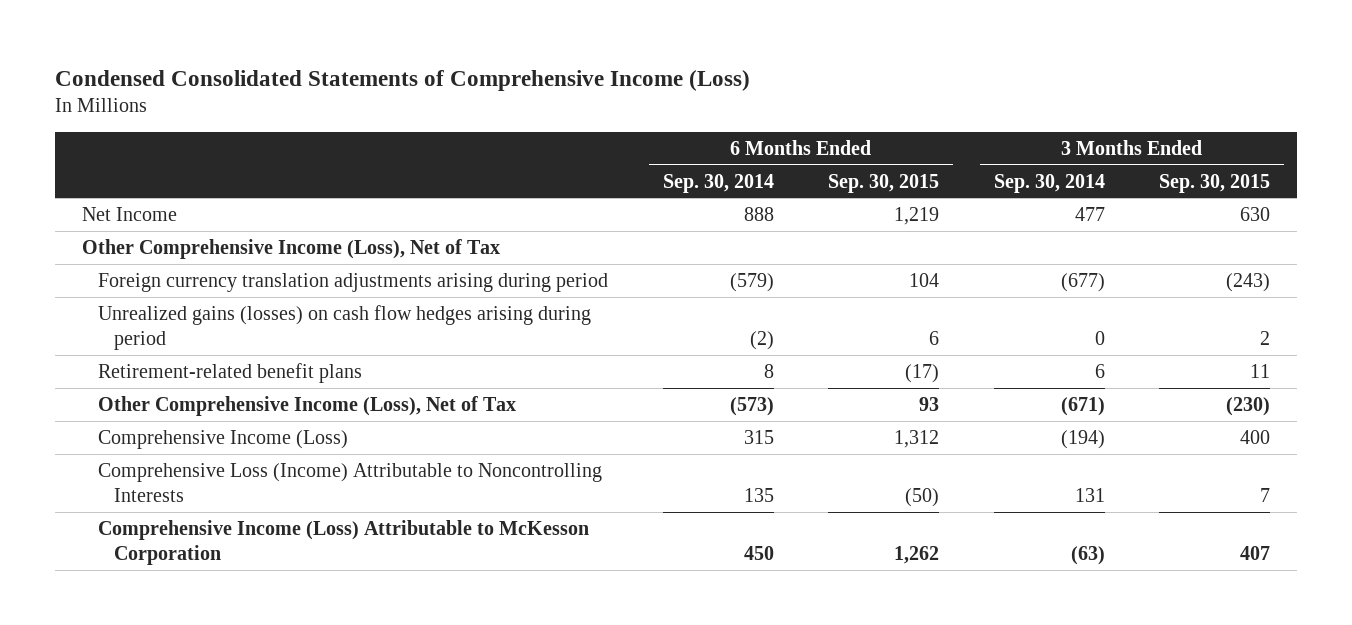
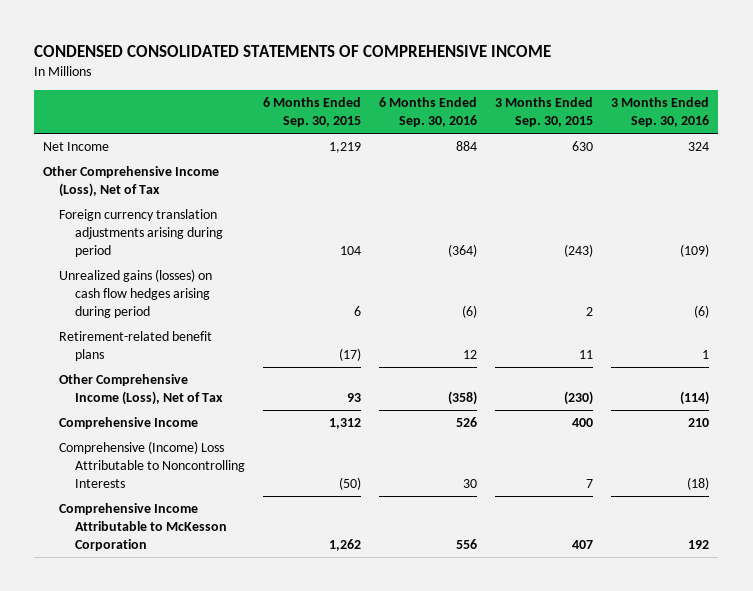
[54,69,750,91] Condensed Consolidated Statements of Comprehensive Income (Loss) -> [34,44,552,57] CONDENSED CONSOLIDATED STATEMENTS OF COMPREHENSIVE INCOME
[662,173,774,193] Sep. 30, 2014 -> none
[993,173,1105,193] Sep. 30, 2014 -> none
none -> [378,97,477,128] 6 Months Ended Sep. 30, 2016
none -> [611,97,710,128] 3 Months Ended Sep. 30, 2016
[98,429,349,449] Comprehensive Income (Loss) -> [59,417,199,430] Comprehensive Income
[98,462,603,503] Comprehensive Loss (Income) Attributable to Noncontrolling Interests -> [59,441,245,488] Comprehensive (Income) Loss Attributable to Noncontrolling Interests
[98,519,590,566] Comprehensive Income (Loss) Attributable to McKesson Corporation -> [59,503,227,551] Comprehensive Income Attributable to McKesson Corporation

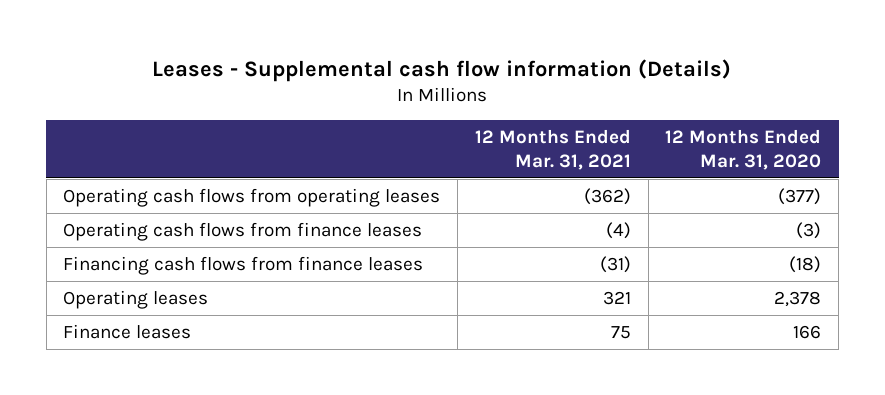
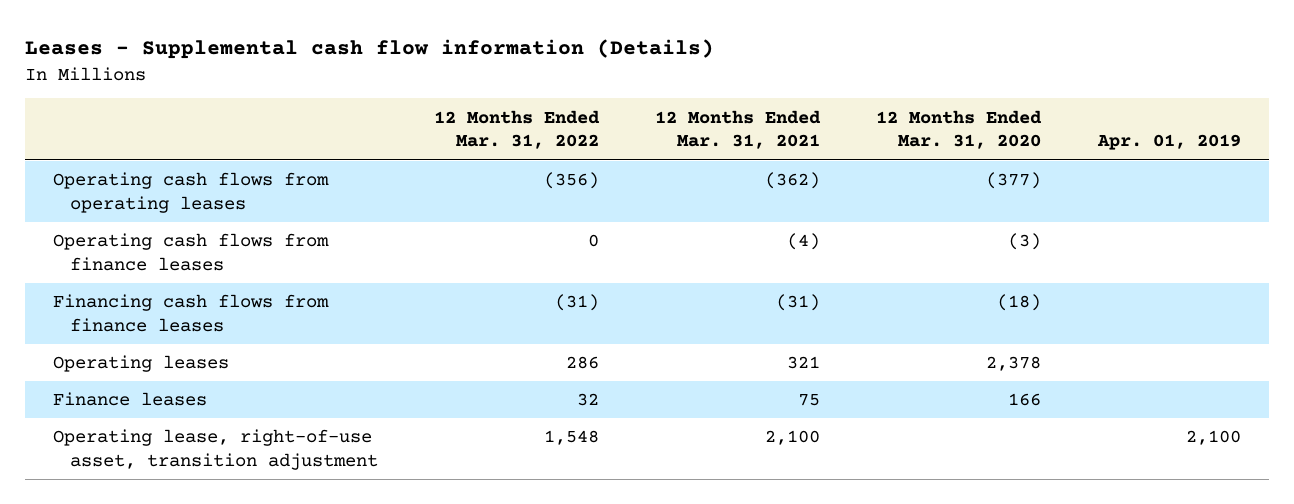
none -> [434,109,601,150] 12 Months Ended Mar. 31, 2022
none -> [1096,134,1241,151] Apr. 01, 2019
none -> [53,429,379,471] Operating lease, right-of-use asset, transition adjustment

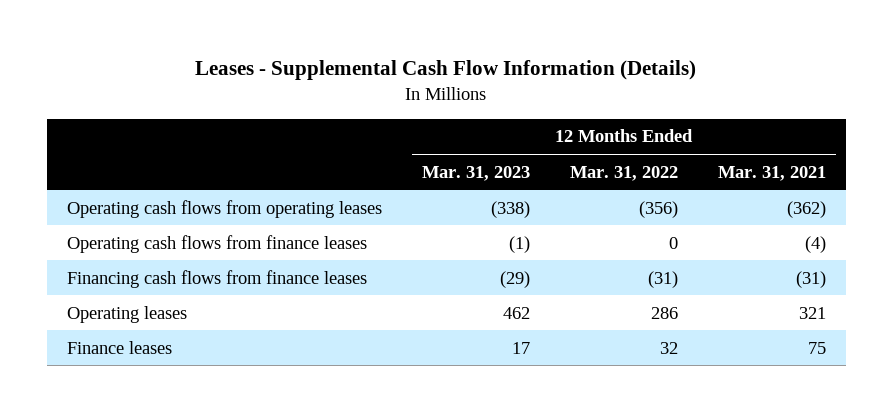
[24,39,714,60] Leases - Supplemental cash flow information (Details) -> [195,60,697,81] Leases - Supplemental Cash Flow Information (Details)
[876,109,1043,150] 12 Months Ended Mar. 31, 2020 -> none
[1096,134,1241,151] Apr. 01, 2019 -> none
none -> [421,165,530,181] Mar. 31, 2023
[53,429,379,471] Operating lease, right-of-use asset, transition adjustment -> none

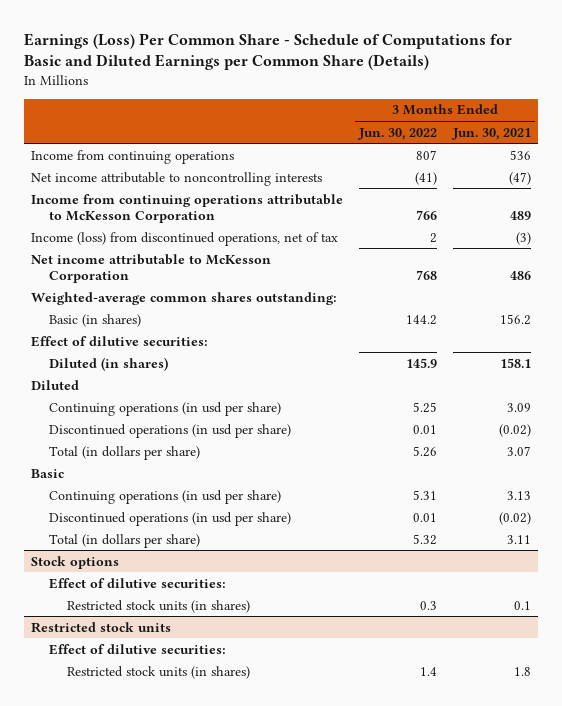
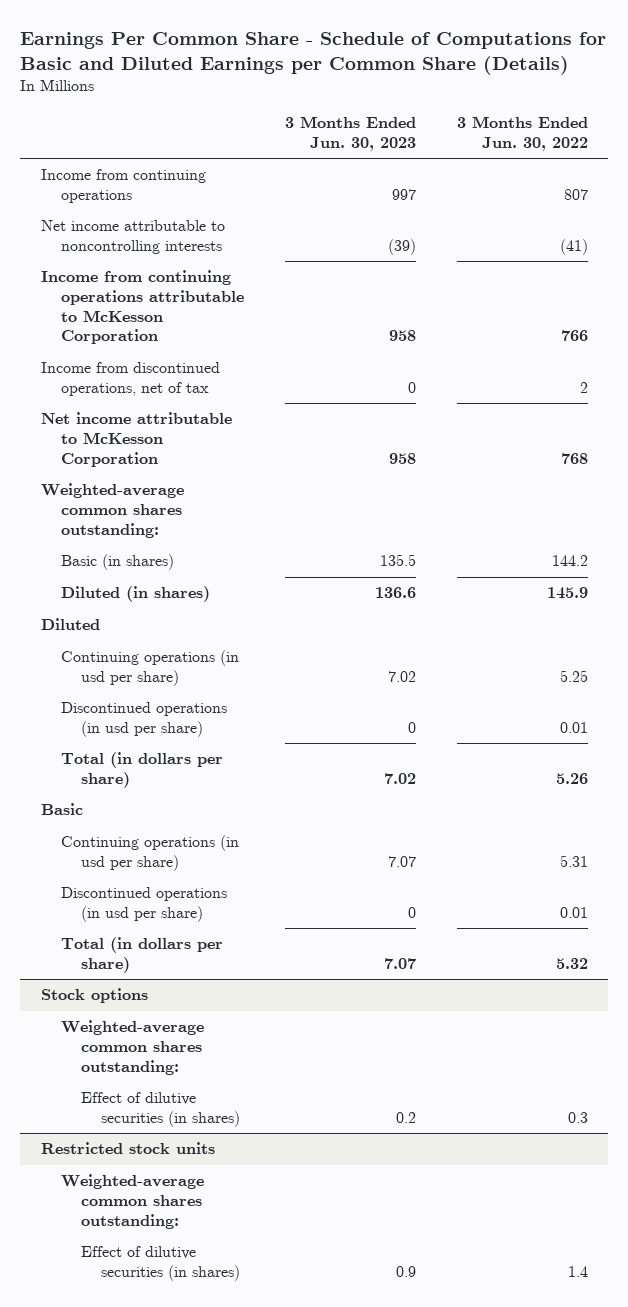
[23,32,512,71] Earnings (Loss) Per Common Share - Schedule of Computations for Basic and Diluted Earnings per Common Share (Details) -> [20,32,607,75] Earnings Per Common Share - Schedule of Computations for Basic and Diluted Earnings per Common Share (Details)
[451,127,531,140] Jun. 30, 2021 -> none
none -> [284,116,416,152] 3 Months Ended Jun. 30, 2023
[31,231,339,246] Income (loss) from discontinued operations, net of tax -> [40,362,220,396] Income from discontinued operations, net of tax
[31,335,209,347] Effect of dilutive securities: -> none
[49,577,227,589] Effect of dilutive securities: -> none
none -> [60,1020,204,1075] Weighted-average common shares outstanding:
[67,599,251,613] Restricted stock units (in shares) -> [81,1092,241,1127] Effect of dilutive securities (in shares)
[49,643,227,655] Effect of dilutive securities: -> none
none -> [60,1174,204,1229] Weighted-average common shares outstanding:
[67,665,251,679] Restricted stock units (in shares) -> [81,1246,241,1281] Effect of dilutive securities (in shares)

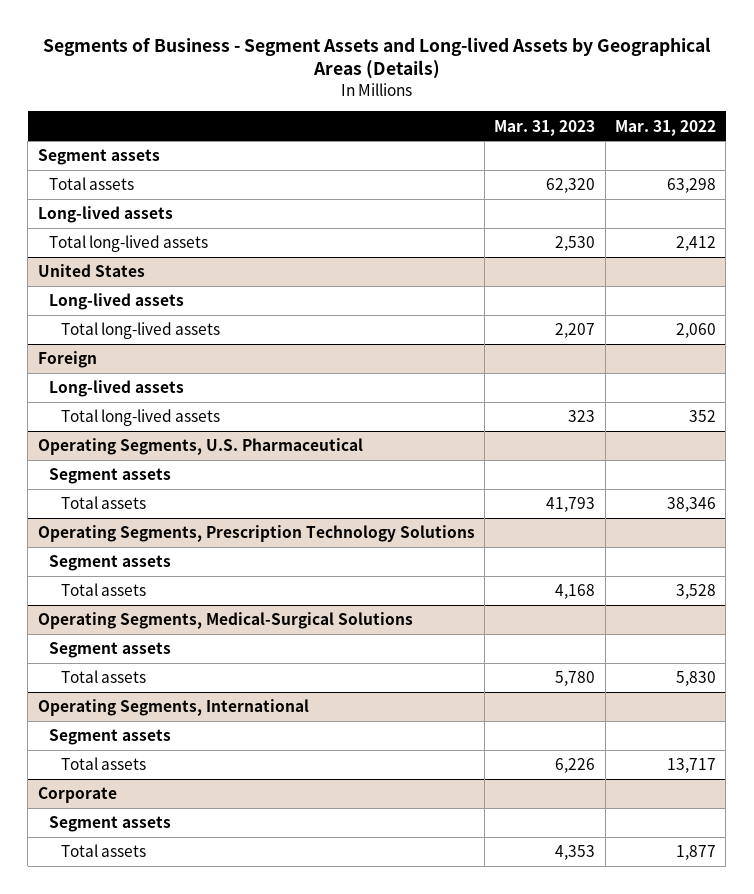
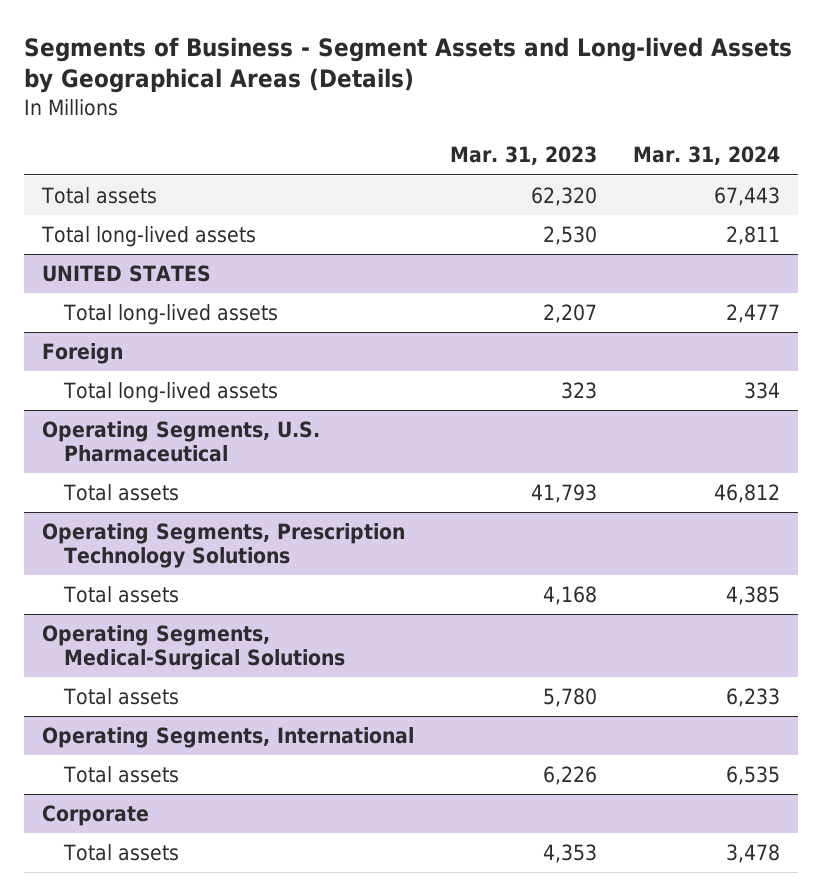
[615,119,717,136] Mar. 31, 2022 -> none
none -> [633,146,781,166] Mar. 31, 2024
[37,149,160,166] Segment assets -> none
[37,206,173,224] Long-lived assets -> none
[49,293,185,311] Long-lived assets -> none
[37,264,145,278] United States -> [42,265,212,283] UNITED STATES
[49,380,185,398] Long-lived assets -> none
[49,468,172,485] Segment assets -> none
[49,555,172,572] Segment assets -> none
[49,642,172,659] Segment assets -> none
[49,729,172,746] Segment assets -> none
[49,816,172,833] Segment assets -> none

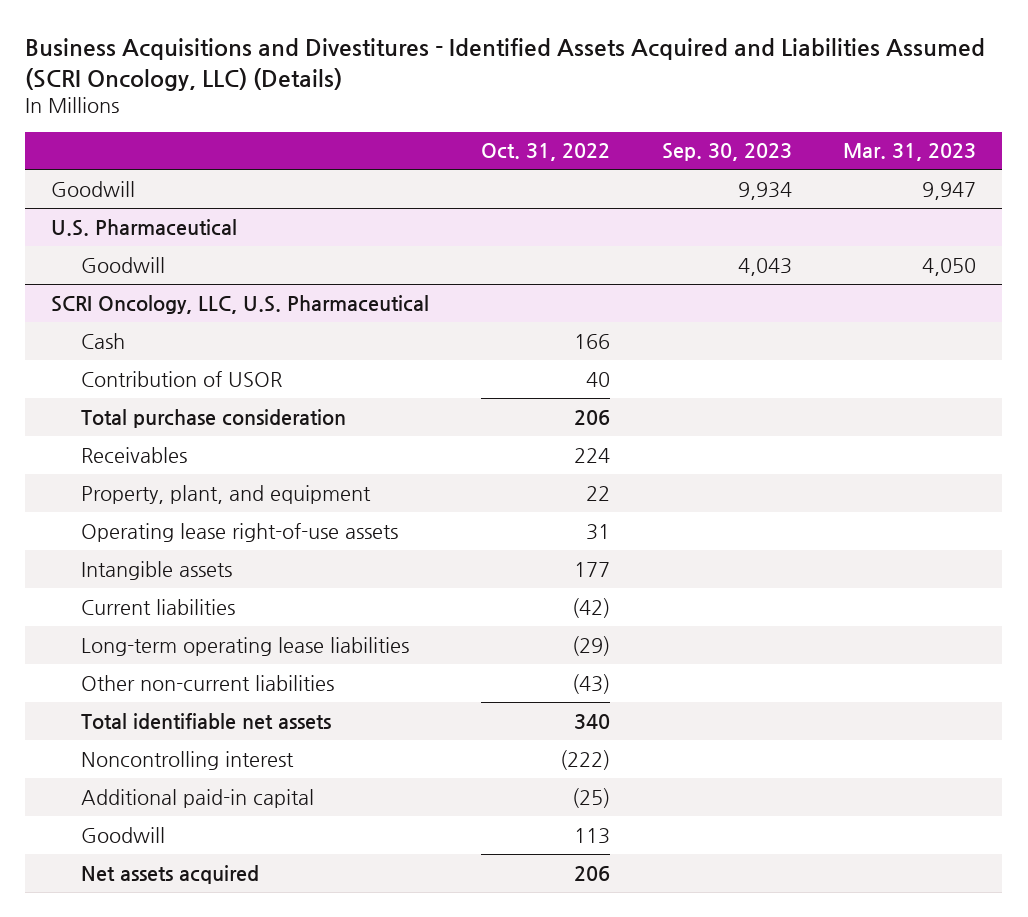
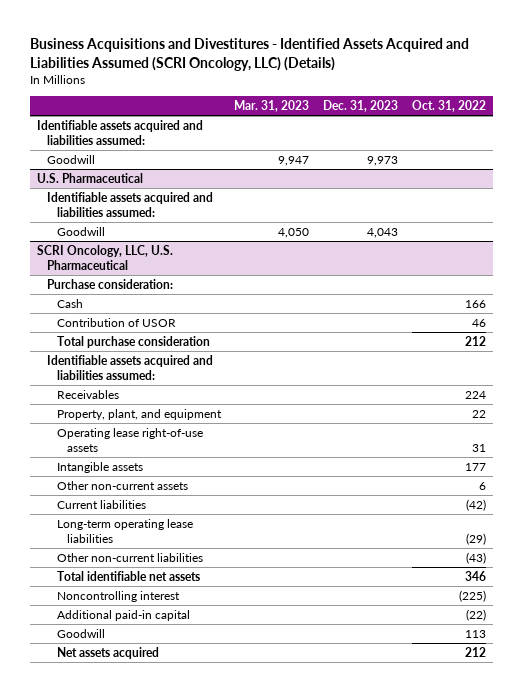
[661,143,792,162] Sep. 30, 2023 -> none
none -> [323,100,399,113] Dec. 31, 2023
none -> [36,119,203,145] Identifiable assets acquired and liabilities assumed:
none -> [46,191,213,217] Identifiable assets acquired and liabilities assumed:
none -> [46,278,173,289] Purchase consideration:
[585,371,610,387] 40 -> [471,318,486,327] 46
[573,409,610,425] 206 -> [464,335,486,346] 212
none -> [46,354,213,380] Identifiable assets acquired and liabilities assumed:
none -> [56,480,188,490] Other non-current assets
[573,713,610,729] 340 -> [464,570,486,581] 346
[559,749,610,770] (222) -> [458,589,486,602] (225)
[571,787,610,808] (25) -> [465,608,486,621] (22)
[573,865,610,881] 206 -> [464,646,486,657] 212

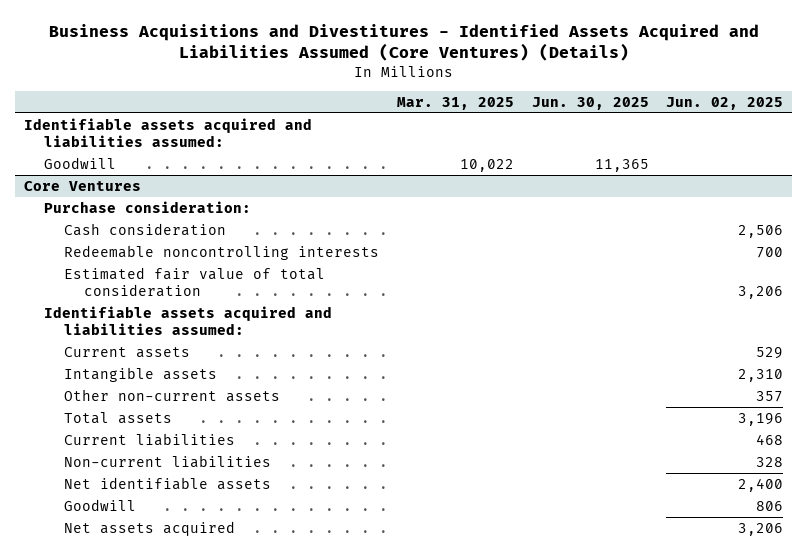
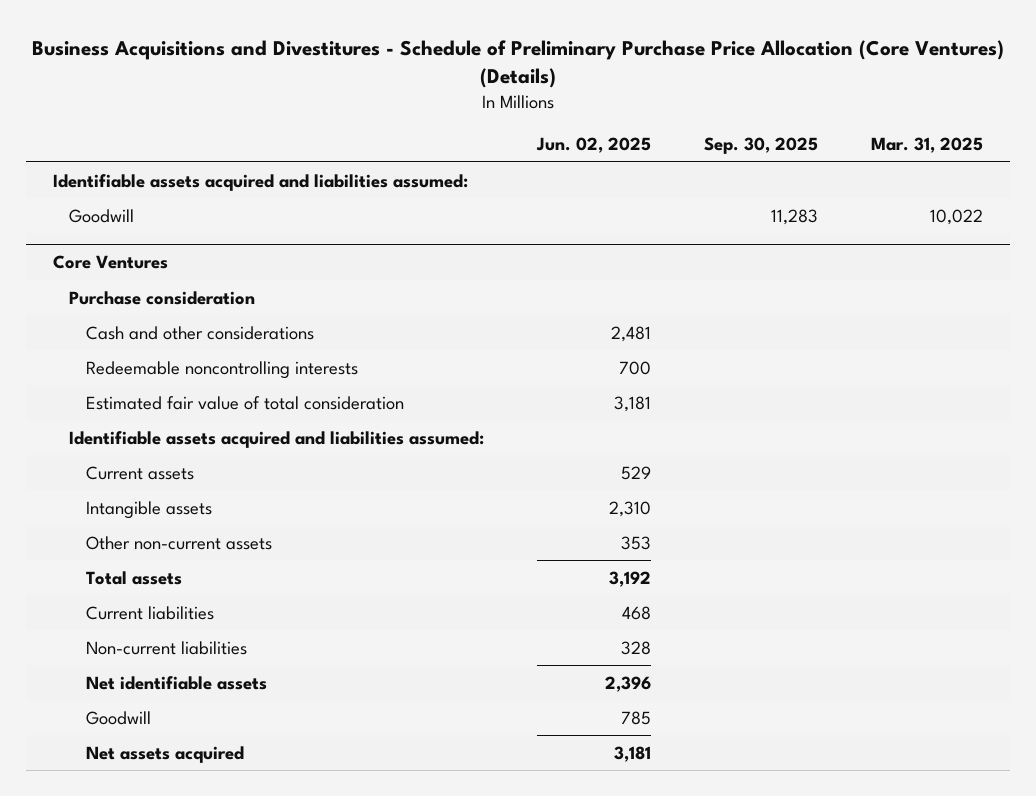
[48,23,759,62] Business Acquisitions and Divestitures - Identified Assets Acquired and Liabilities Assumed (Core Ventures) (Details) -> [31,39,1004,89] Business Acquisitions and Divestitures - Schedule of Preliminary Purchase Price Allocation (Core Ventures) (Details)
[531,96,649,110] Jun. 30, 2025 -> none
none -> [704,137,819,155] Sep. 30, 2025
[44,200,252,213] Purchase consideration: -> [69,290,256,305] Purchase consideration
[64,222,227,236] Cash consideration -> [85,325,314,340] Cash and other considerations
[738,224,784,238] 2,506 -> [611,325,652,342] 2,481
[738,285,784,299] 3,206 -> [614,395,652,412] 3,181
[756,390,784,402] 357 -> [621,535,652,550] 353
[738,412,784,426] 3,196 -> [609,570,652,587] 3,192
[738,477,784,492] 2,400 -> [605,675,652,692] 2,396
[756,500,784,511] 806 -> [621,710,652,725] 785
[738,522,784,536] 3,206 -> [614,745,652,762] 3,181

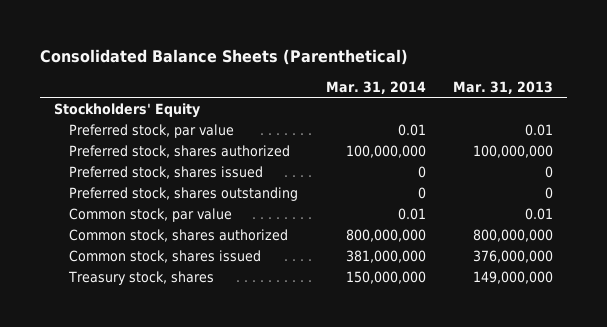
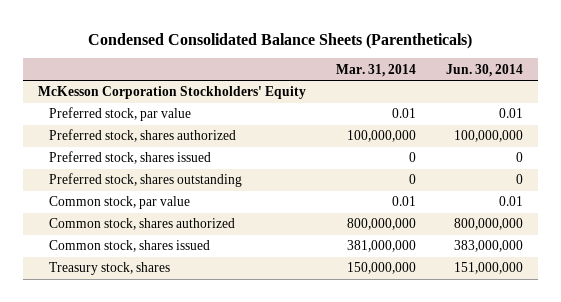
[40,49,409,66] Consolidated Balance Sheets (Parenthetical) -> [88,32,473,49] Condensed Consolidated Balance Sheets (Parentheticals)
[453,80,554,94] Mar. 31, 2013 -> none
none -> [445,63,523,77] Jun. 30, 2014
[53,102,200,118] Stockholders' Equity -> [38,86,307,100] McKesson Corporation Stockholders' Equity

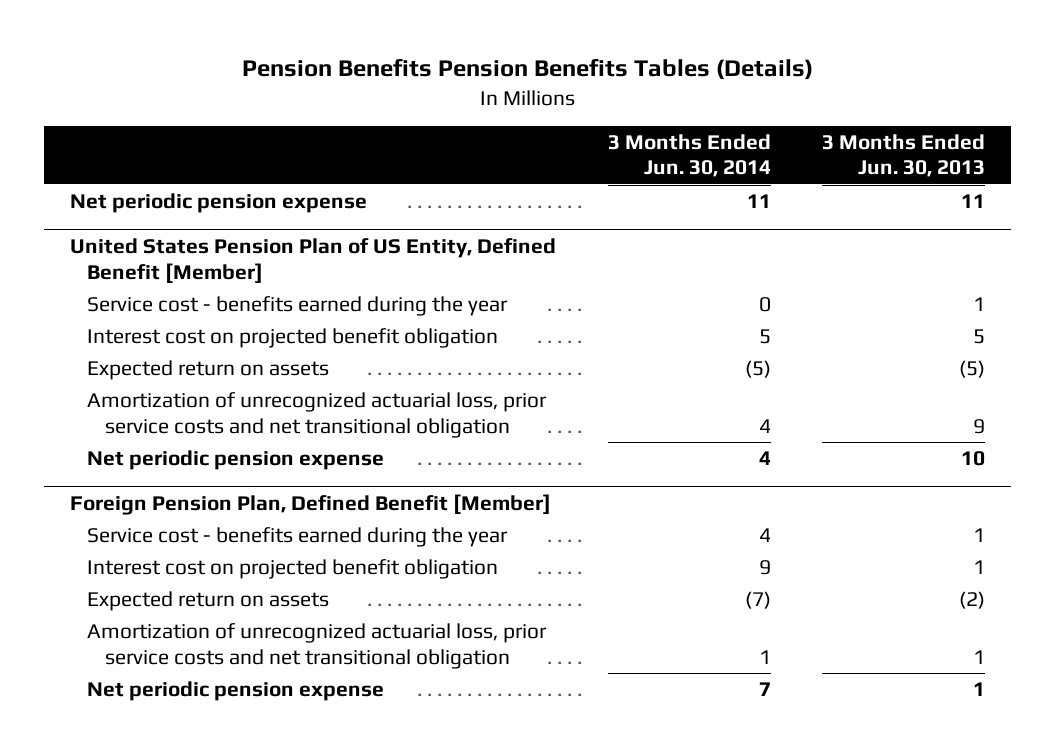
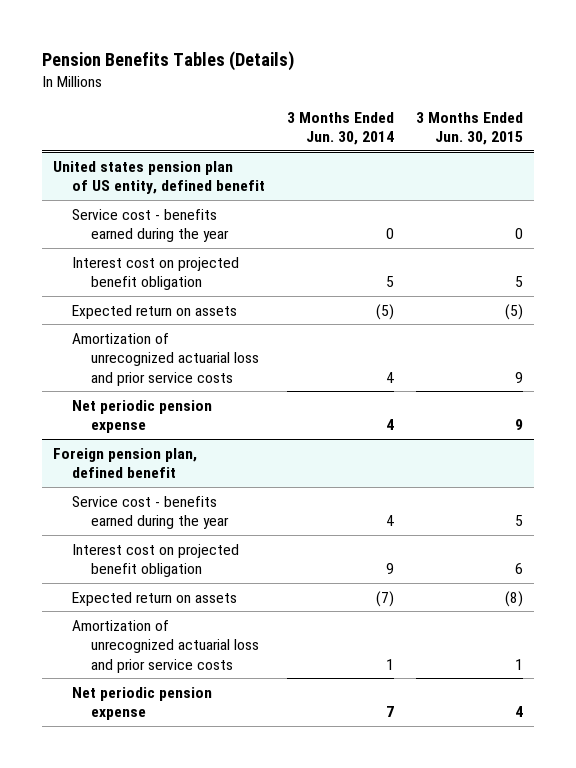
[241,58,813,81] Pension Benefits Pension Benefits Tables (Details) -> [41,51,294,72] Pension Benefits Tables (Details)
[822,133,986,178] 3 Months Ended Jun. 30, 2013 -> none
none -> [415,111,523,145] 3 Months Ended Jun. 30, 2015
[69,193,367,214] Net periodic pension expense -> none
[69,237,556,283] United States Pension Plan of US Entity, Defined Benefit [Member] -> [52,160,265,195] United states pension plan of US entity, defined benefit
[87,392,548,438] Amortization of unrecognized actuarial loss, prior service costs and net transitional obligation -> [71,332,260,386] Amortization of unrecognized actuarial loss and prior service costs
[69,493,551,515] Foreign Pension Plan, Defined Benefit [Member] -> [52,447,197,479] Foreign pension plan, defined benefit
[87,623,548,669] Amortization of unrecognized actuarial loss, prior service costs and net transitional obligation -> [71,619,260,673] Amortization of unrecognized actuarial loss and prior service costs

